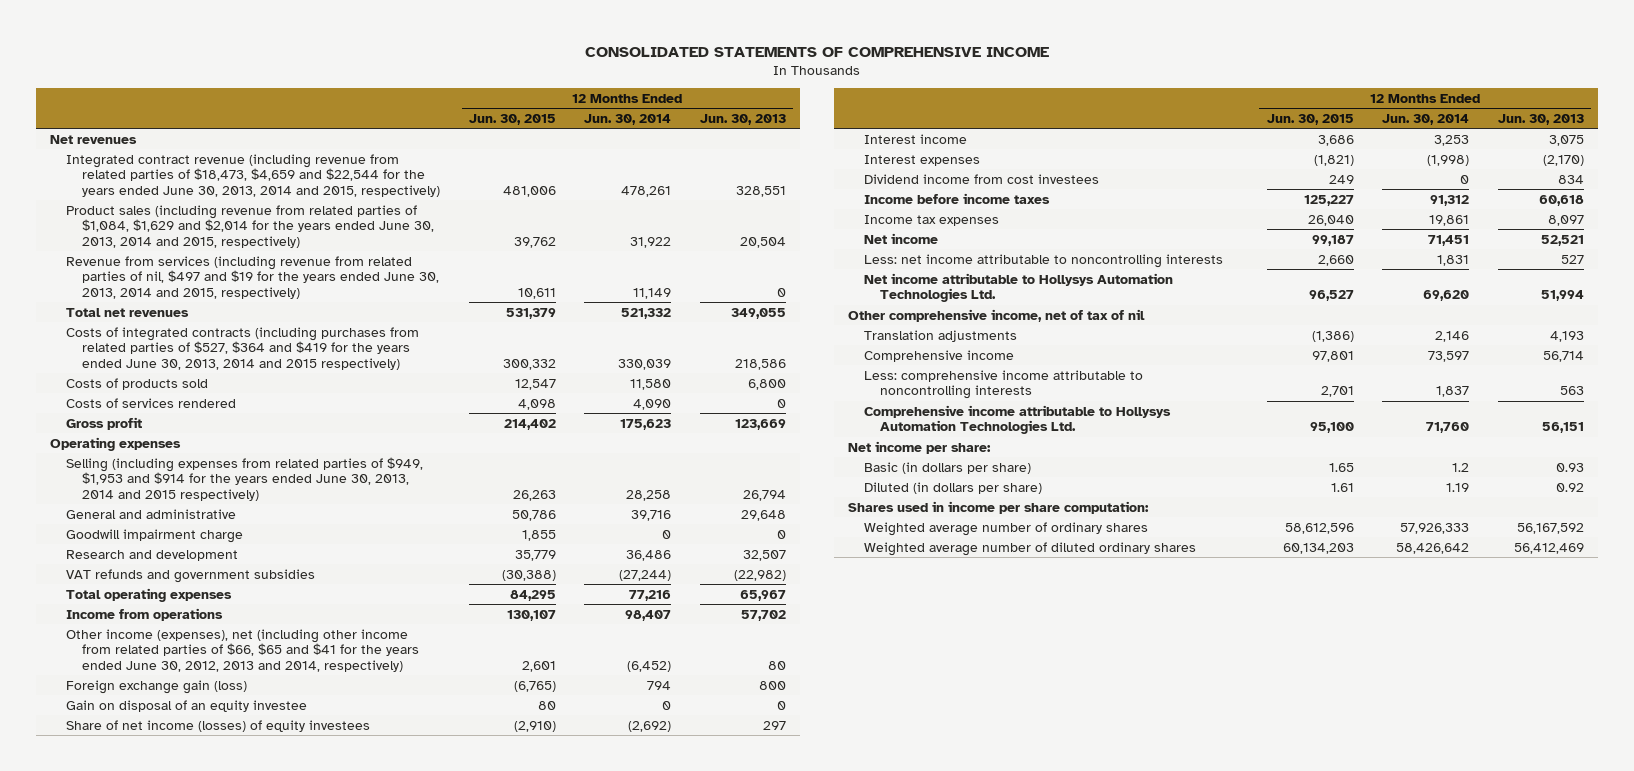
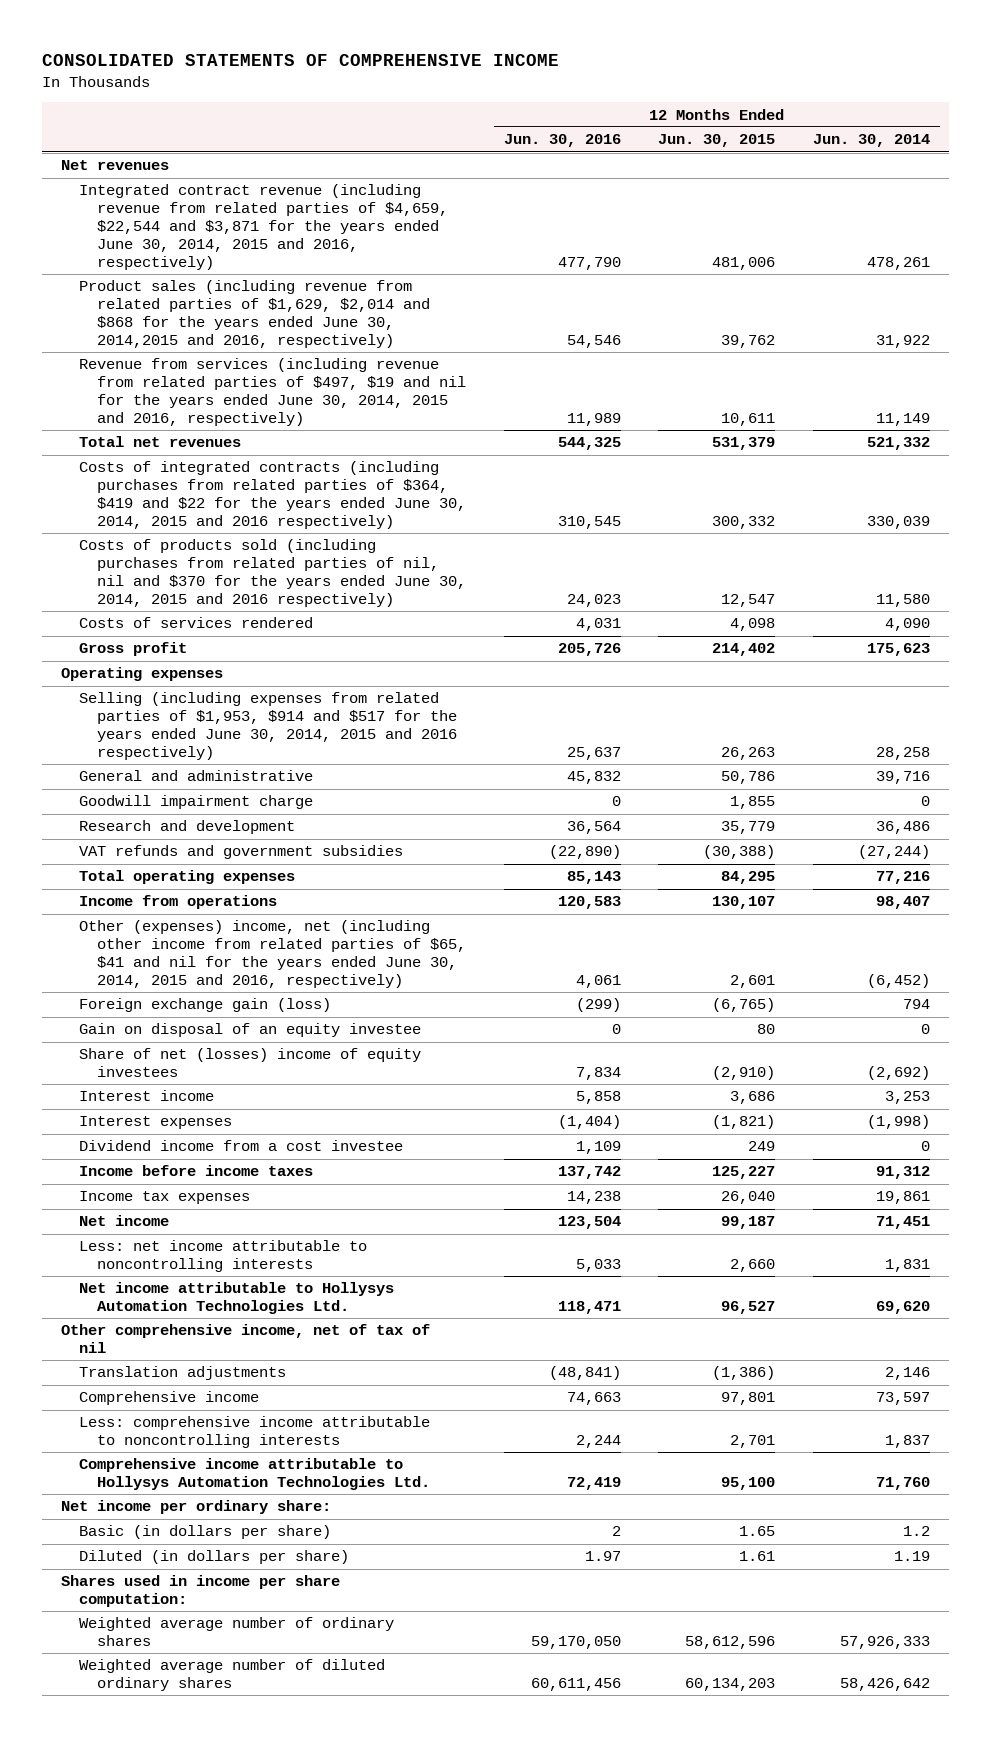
[700,113,787,125] Jun. 30, 2013 -> none
none -> [503,134,621,148] Jun. 30, 2016
[66,153,441,197] Integrated contract revenue (including revenue from related parties of $18,473, $4,659 and $22,544 for the years ended June 30, 2013, 2014 and 2015, respectively) -> [79,184,448,270] Integrated contract revenue (including revenue from related parties of $4,659, $22,544 and $3,871 for the years ended June 30, 2014, 2015 and 2016, respectively)
[66,204,435,248] Product sales (including revenue from related parties of $1,084, $1,629 and $2,014 for the years ended June 30, 2013, 2014 and 2015, respectively) -> [79,280,430,348] Product sales (including revenue from related parties of $1,629, $2,014 and $868 for the years ended June 30, 2014,2015 and 2016, respectively)
[66,255,440,299] Revenue from services (including revenue from related parties of nil, $497 and $19 for the years ended June 30, 2013, 2014 and 2015, respectively) -> [79,358,466,426] Revenue from services (including revenue from related parties of $497, $19 and nil for the years ended June 30, 2014, 2015 and 2016, respectively)
[66,326,420,370] Costs of integrated contracts (including purchases from related parties of $527, $364 and $419 for the years ended June 30, 2013, 2014 and 2015 respectively) -> [79,461,466,529] Costs of integrated contracts (including purchases from related parties of $364, $419 and $22 for the years ended June 30, 2014, 2015 and 2016 respectively)
[66,377,209,390] Costs of products sold -> [79,539,466,607] Costs of products sold (including purchases from related parties of nil, nil and $370 for the years ended June 30, 2014, 2015 and 2016 respectively)
[66,456,424,501] Selling (including expenses from related parties of $949, $1,953 and $914 for the years ended June 30, 2013, 2014 and 2015 respectively) -> [79,692,457,760] Selling (including expenses from related parties of $1,953, $914 and $517 for the years ended June 30, 2014, 2015 and 2016 respectively)
[66,628,420,672] Other income (expenses), net (including other income from related parties of $66, $65 and $41 for the years ended June 30, 2012, 2013 and 2014, respectively) -> [79,920,466,988] Other (expenses) income, net (including other income from related parties of $65, $41 and nil for the years ended June 30, 2014, 2015 and 2016, respectively)
[66,719,371,732] Share of net income (losses) of equity investees -> [79,1048,422,1078] Share of net (losses) income of equity investees
[864,173,1100,184] Dividend income from cost investees -> [79,1140,404,1152] Dividend income from a cost investee
[848,440,992,454] Net income per share: -> [61,1500,332,1515] Net income per ordinary share:

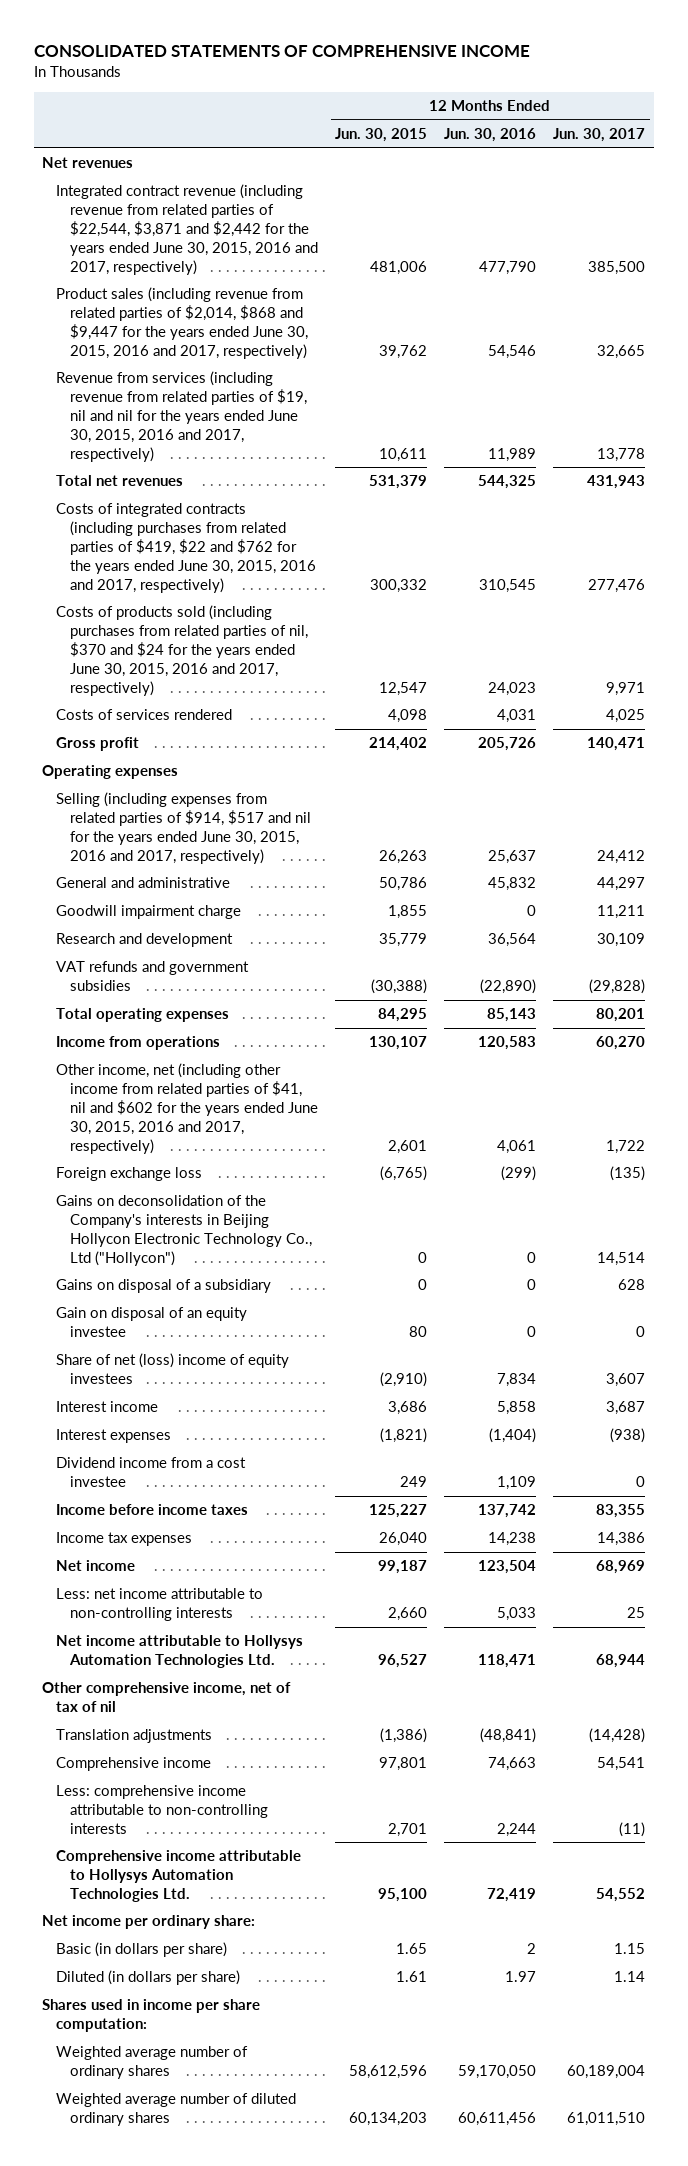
[813,134,931,148] Jun. 30, 2014 -> none
none -> [553,128,646,143] Jun. 30, 2017
[79,184,448,270] Integrated contract revenue (including revenue from related parties of $4,659, $22,544 and $3,871 for the years ended June 30, 2014, 2015 and 2016, respectively) -> [55,184,318,275] Integrated contract revenue (including revenue from related parties of $22,544, $3,871 and $2,442 for the years ended June 30, 2015, 2016 and 2017, respectively)
[79,280,430,348] Product sales (including revenue from related parties of $1,629, $2,014 and $868 for the years ended June 30, 2014,2015 and 2016, respectively) -> [55,287,308,359] Product sales (including revenue from related parties of $2,014, $868 and $9,447 for the years ended June 30, 2015, 2016 and 2017, respectively)
[79,358,466,426] Revenue from services (including revenue from related parties of $497, $19 and nil for the years ended June 30, 2014, 2015 and 2016, respectively) -> [55,371,307,462] Revenue from services (including revenue from related parties of $19, nil and nil for the years ended June 30, 2015, 2016 and 2017, respectively)
[79,461,466,529] Costs of integrated contracts (including purchases from related parties of $364, $419 and $22 for the years ended June 30, 2014, 2015 and 2016 respectively) -> [55,503,316,593] Costs of integrated contracts (including purchases from related parties of $419, $22 and $762 for the years ended June 30, 2015, 2016 and 2017, respectively)
[79,539,466,607] Costs of products sold (including purchases from related parties of nil, nil and $370 for the years ended June 30, 2014, 2015 and 2016 respectively) -> [55,605,308,696] Costs of products sold (including purchases from related parties of nil, $370 and $24 for the years ended June 30, 2015, 2016 and 2017, respectively)
[79,692,457,760] Selling (including expenses from related parties of $1,953, $914 and $517 for the years ended June 30, 2014, 2015 and 2016 respectively) -> [55,792,311,864] Selling (including expenses from related parties of $914, $517 and nil for the years ended June 30, 2015, 2016 and 2017, respectively)
[79,920,466,988] Other (expenses) income, net (including other income from related parties of $65, $41 and nil for the years ended June 30, 2014, 2015 and 2016, respectively) -> [55,1063,318,1154] Other income, net (including other income from related parties of $41, nil and $602 for the years ended June 30, 2015, 2016 and 2017, respectively)
[79,998,332,1013] Foreign exchange gain (loss) -> [55,1167,202,1182] Foreign exchange loss
none -> [55,1195,312,1266] Gains on deconsolidation of the Company's interests in Beijing Hollycon Electronic Technology Co., Ltd ("Hollycon")
none -> [55,1279,271,1294] Gains on disposal of a subsidiary
[79,1048,422,1078] Share of net (losses) income of equity investees -> [55,1353,289,1385] Share of net (loss) income of equity investees
[79,1240,368,1273] Less: net income attributable to noncontrolling interests -> [55,1588,263,1622] Less: net income attributable to non-controlling interests
[79,1416,431,1449] Less: comprehensive income attributable to noncontrolling interests -> [55,1785,268,1834] Less: comprehensive income attributable to non-controlling interests

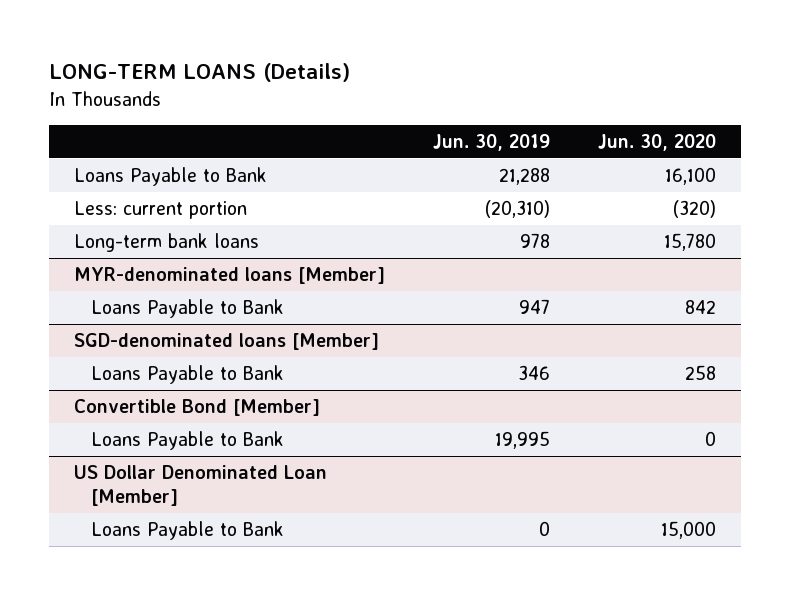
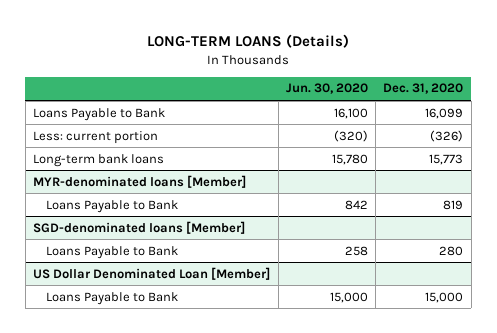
[432,133,550,151] Jun. 30, 2019 -> none
none -> [383,83,464,95] Dec. 31, 2020
[73,399,320,417] Convertible Bond [Member] -> none
[90,431,284,451] Loans Payable to Bank -> none

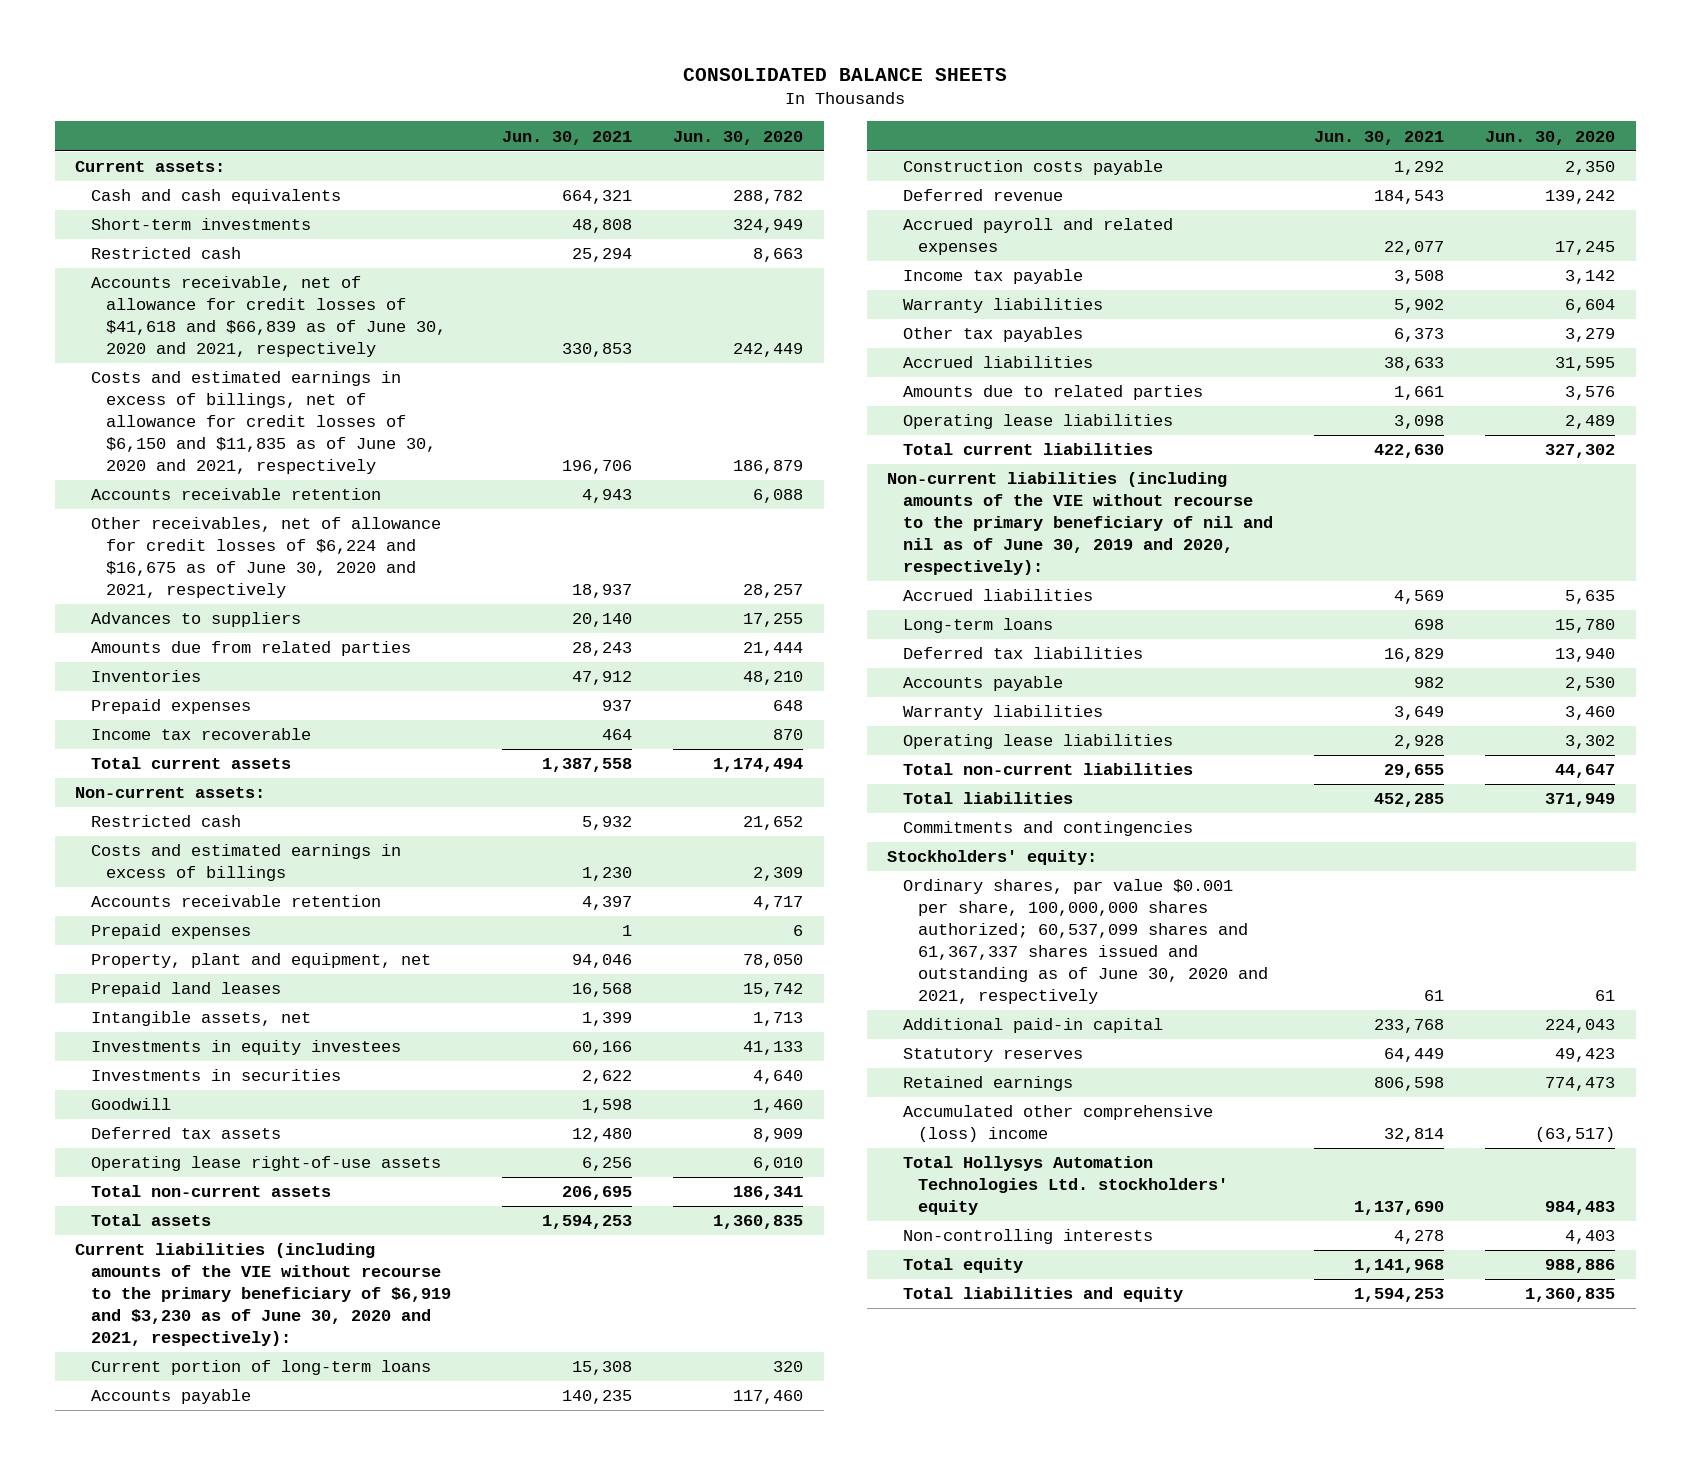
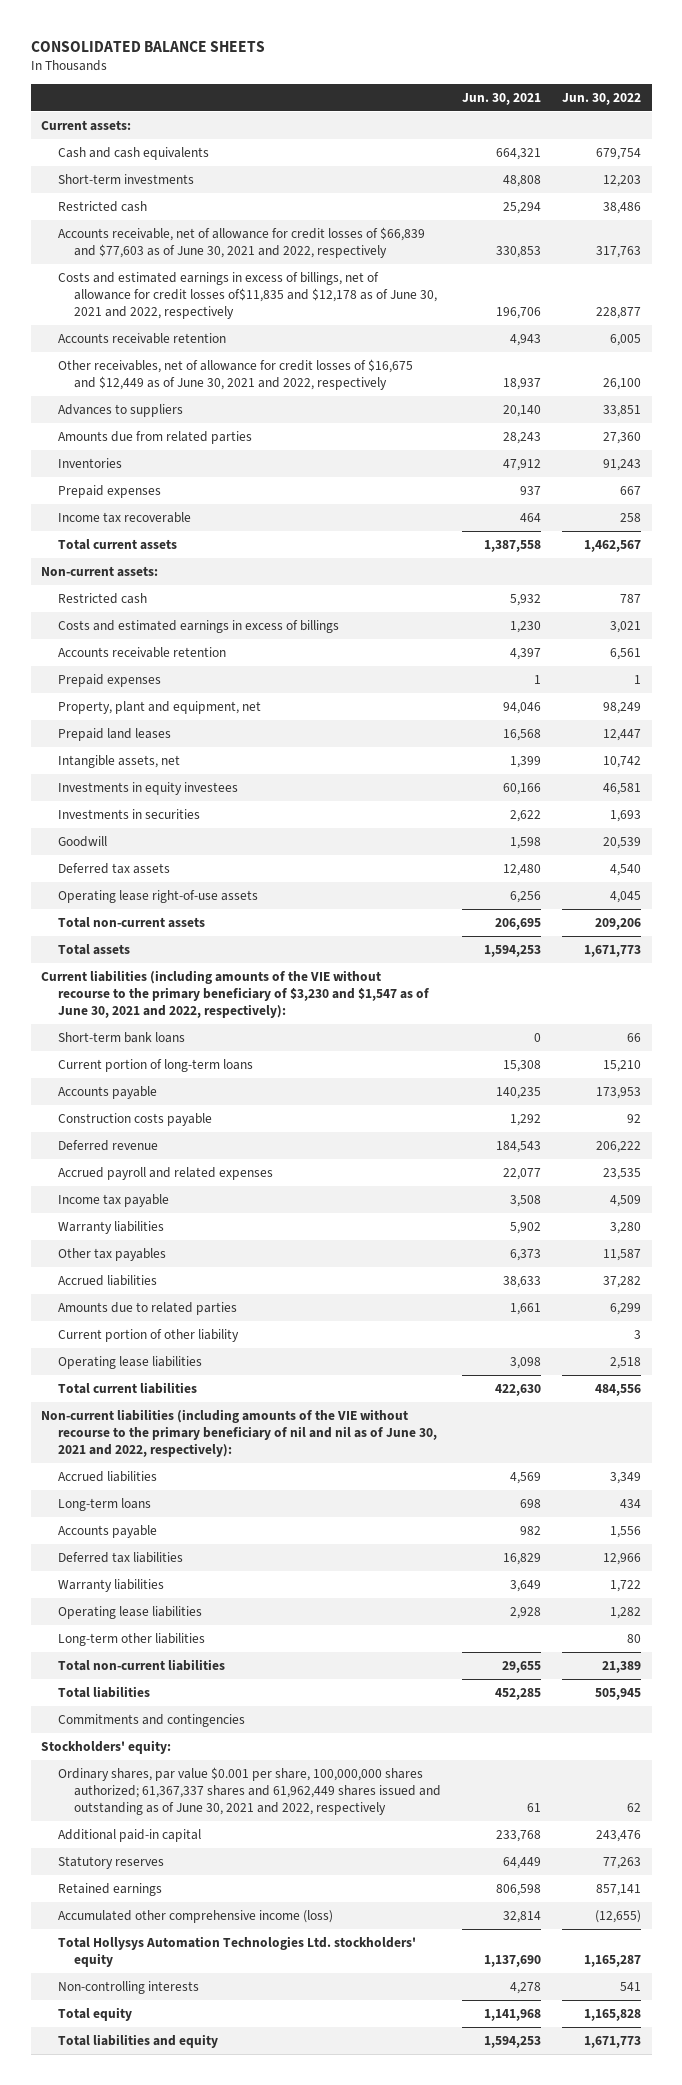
[673,130,804,145] Jun. 30, 2020 -> none
none -> [562,92,642,105] Jun. 30, 2022
[90,276,447,357] Accounts receivable, net of allowance for credit losses of $41,618 and $66,839 as of June 30, 2020 and 2021, respectively -> [57,227,425,259] Accounts receivable, net of allowance for credit losses of $66,839 and $77,603 as of June 30, 2021 and 2022, respectively
[90,371,437,474] Costs and estimated earnings in excess of billings, net of allowance for credit losses of $6,150 and $11,835 as of June 30, 2020 and 2021, respectively -> [57,272,438,320] Costs and estimated earnings in excess of billings, net of allowance for credit losses of$11,835 and $12,178 as of June 30, 2021 and 2022, respectively
[90,517,441,598] Other receivables, net of allowance for credit losses of $6,224 and $16,675 as of June 30, 2020 and 2021, respectively -> [57,359,413,391] Other receivables, net of allowance for credit losses of $16,675 and $12,449 as of June 30, 2021 and 2022, respectively
[75,1243,451,1346] Current liabilities (including amounts of the VIE without recourse to the primary beneficiary of $6,919 and $3,230 as of June 30, 2020 and 2021, respectively): -> [41,970,430,1019] Current liabilities (including amounts of the VIE without recourse to the primary beneficiary of $3,230 and $1,547 as of June 30, 2021 and 2022, respectively):
none -> [57,1032,185,1044] Short-term bank loans
none -> [57,1329,239,1343] Current portion of other liability
[887,472,1273,575] Non-current liabilities (including amounts of the VIE without recourse to the primary beneficiary of nil and nil as of June 30, 2019 and 2020, respectively): -> [41,1409,437,1458] Non-current liabilities (including amounts of the VIE without recourse to the primary beneficiary of nil and nil as of June 30, 2021 and 2022, respectively):
[902,647,1143,660] Deferred tax liabilities -> [57,1552,183,1564] Deferred tax liabilities
none -> [57,1633,205,1647] Long-term other liabilities
[902,879,1269,1004] Ordinary shares, par value $0.001 per share, 100,000,000 shares authorized; 60,537,099 shares and 61,367,337 shares issued and outstanding as of June 30, 2020 and 2021, respectively -> [57,1767,442,1816] Ordinary shares, par value $0.001 per share, 100,000,000 shares authorized; 61,367,337 shares and 61,962,449 shares issued and outstanding as of June 30, 2021 and 2022, respectively
[902,1105,1213,1143] Accumulated other comprehensive (loss) income -> [57,1910,333,1924] Accumulated other comprehensive income (loss)

